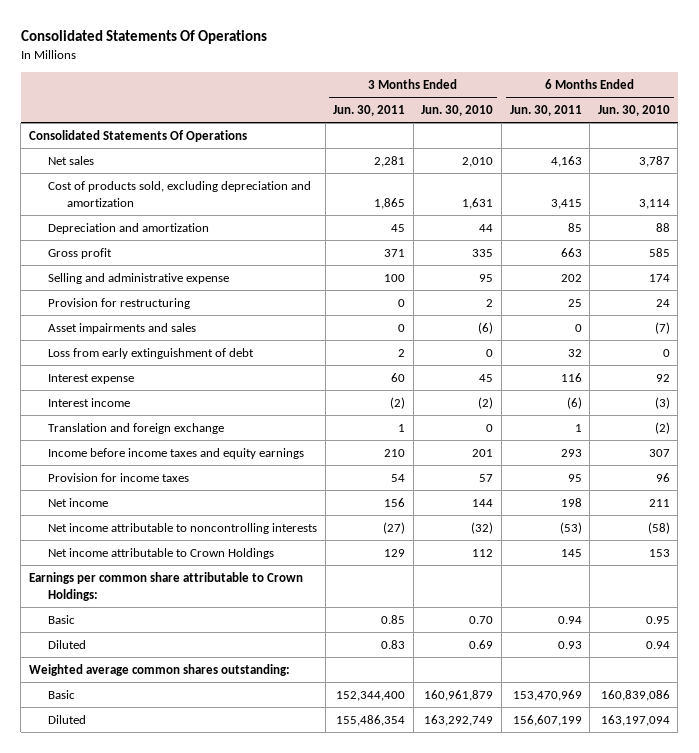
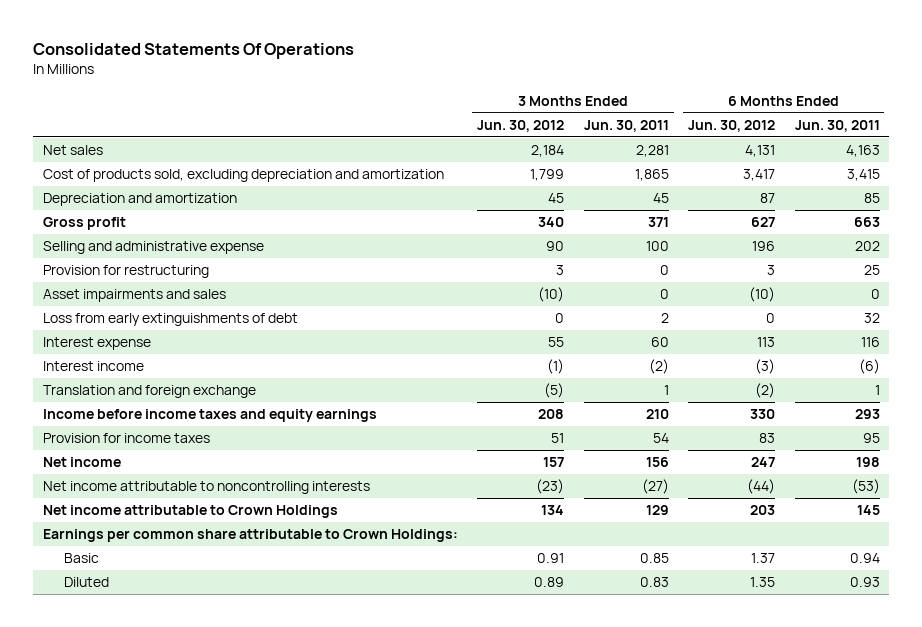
[421,105,494,117] Jun. 30, 2010 -> none
[597,105,670,117] Jun. 30, 2010 -> none
none -> [477,119,565,132] Jun. 30, 2012
none -> [688,119,776,132] Jun. 30, 2012
[28,129,247,142] Consolidated Statements Of Operations -> none
[48,347,255,359] Loss from early extinguishment of debt -> [42,313,298,327] Loss from early extinguishments of debt
[28,663,290,676] Weighted average common shares outstanding: -> none
[48,689,76,699] Basic -> none
[48,714,87,724] Diluted -> none

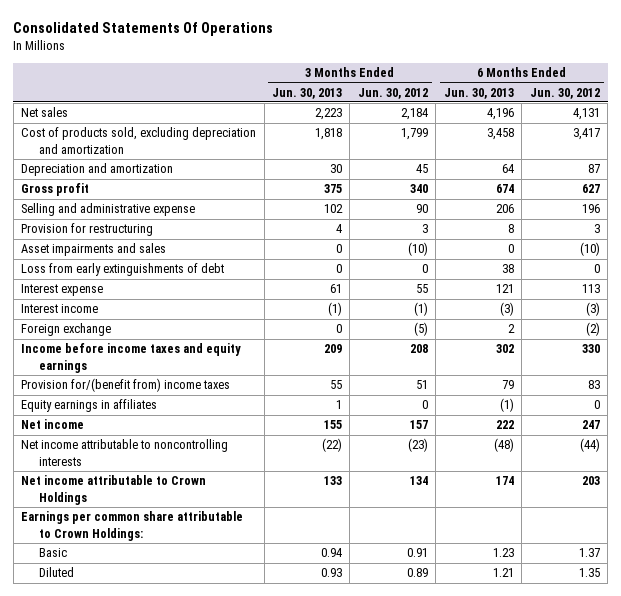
[583,119,669,132] Jun. 30, 2011 -> none
[794,119,880,132] Jun. 30, 2011 -> none
none -> [271,87,342,99] Jun. 30, 2013
none -> [443,87,514,99] Jun. 30, 2013
[42,385,256,399] Translation and foreign exchange -> [21,323,112,337] Foreign exchange
[42,433,210,444] Provision for income taxes -> [21,378,231,393] Provision for/(benefit from) income taxes
none -> [21,399,158,413] Equity earnings in affiliates

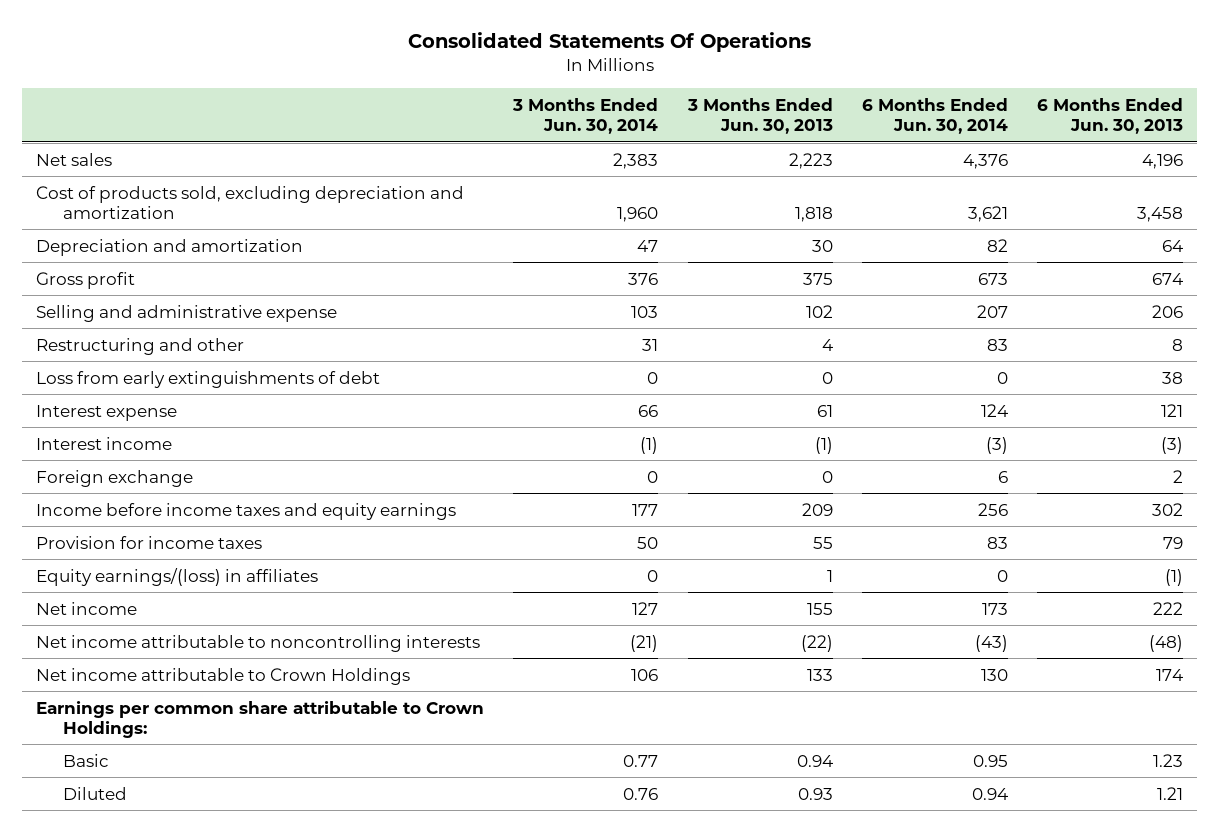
[357,87,428,99] Jun. 30, 2012 -> none
[529,87,600,99] Jun. 30, 2012 -> none
none -> [512,97,659,134] 3 Months Ended Jun. 30, 2014
none -> [861,97,1008,134] 6 Months Ended Jun. 30, 2014
[21,223,154,237] Provision for restructuring -> none
[21,243,167,257] Asset impairments and sales -> none
none -> [36,337,245,355] Restructuring and other
[21,378,231,393] Provision for/(benefit from) income taxes -> [36,535,263,549] Provision for income taxes
[21,399,158,413] Equity earnings in affiliates -> [36,567,319,586] Equity earnings/(loss) in affiliates

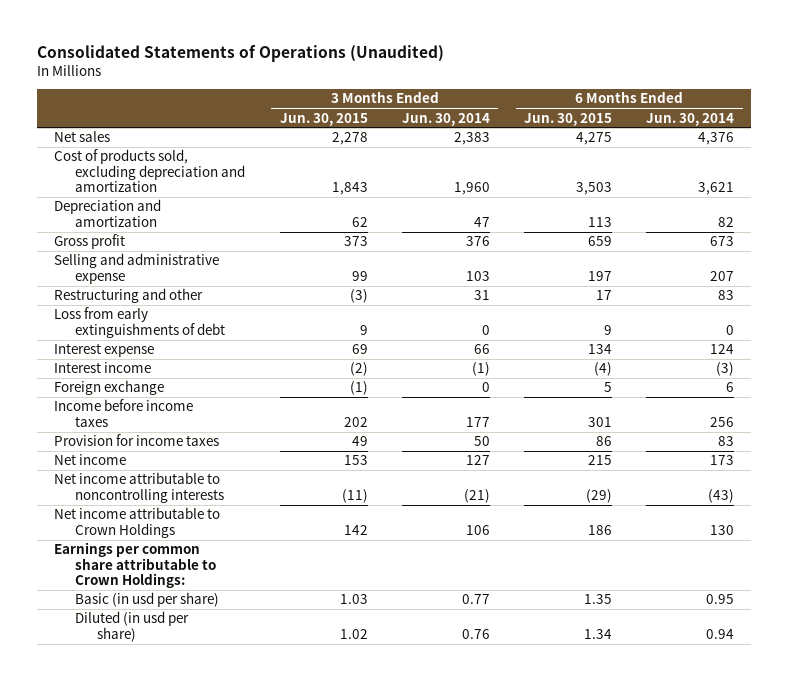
[407,32,811,53] Consolidated Statements Of Operations -> [37,44,445,62] Consolidated Statements of Operations (Unaudited)
[686,97,833,134] 3 Months Ended Jun. 30, 2013 -> none
[1036,97,1183,134] 6 Months Ended Jun. 30, 2013 -> none
none -> [279,112,368,126] Jun. 30, 2015
none -> [524,112,613,126] Jun. 30, 2015
[36,502,457,520] Income before income taxes and equity earnings -> [54,399,194,427] Income before income taxes
[36,567,319,586] Equity earnings/(loss) in affiliates -> none
[63,753,110,767] Basic -> [75,592,220,608] Basic (in usd per share)
[63,786,128,800] Diluted -> [75,611,190,642] Diluted (in usd per share)

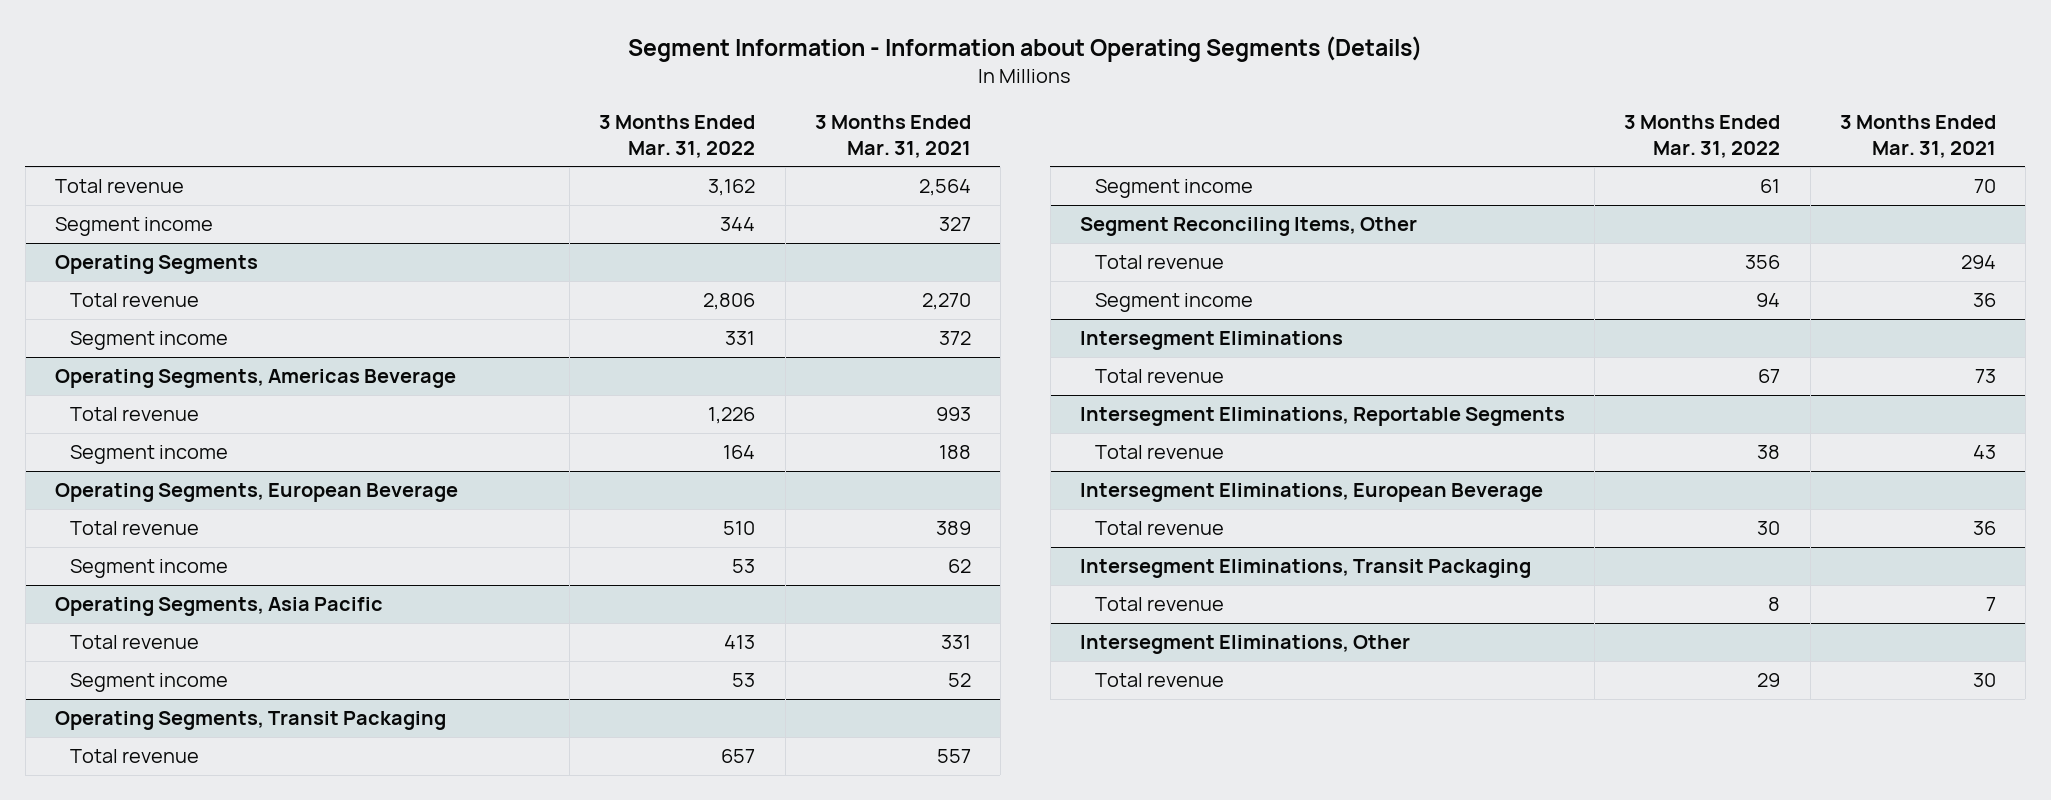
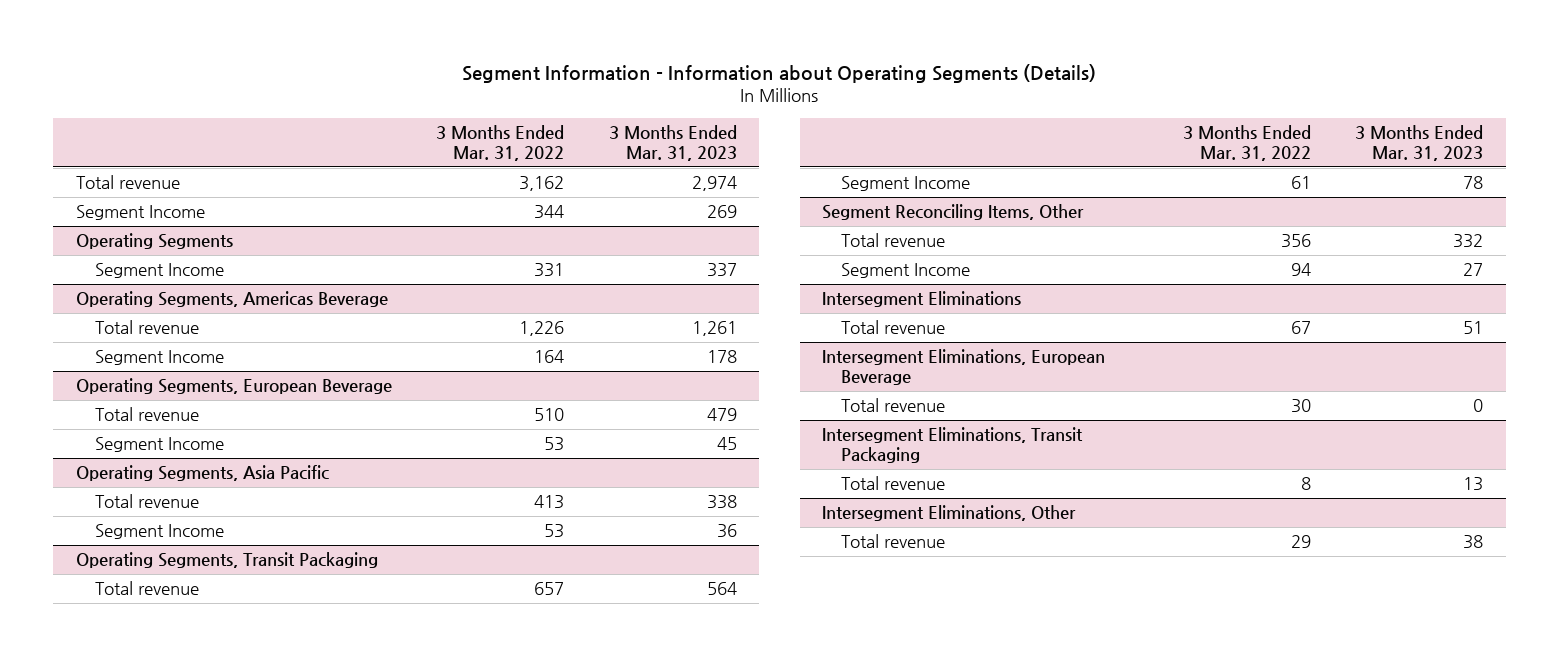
[814,115,971,158] 3 Months Ended Mar. 31, 2021 -> none
none -> [608,125,737,161] 3 Months Ended Mar. 31, 2023
[55,217,214,237] Segment income -> [75,205,205,221] Segment Income
[69,293,199,308] Total revenue -> none
[69,331,228,351] Segment income -> [94,263,224,279] Segment Income
[69,445,228,465] Segment income -> [94,350,224,366] Segment Income
[69,559,228,579] Segment income -> [94,437,224,453] Segment Income
[69,673,228,693] Segment income -> [94,524,224,540] Segment Income
[1094,179,1253,199] Segment income -> [841,176,971,192] Segment Income
[1094,293,1253,313] Segment income -> [841,263,971,279] Segment Income
[1080,407,1566,427] Intersegment Eliminations, Reportable Segments -> none
[1094,445,1224,460] Total revenue -> none

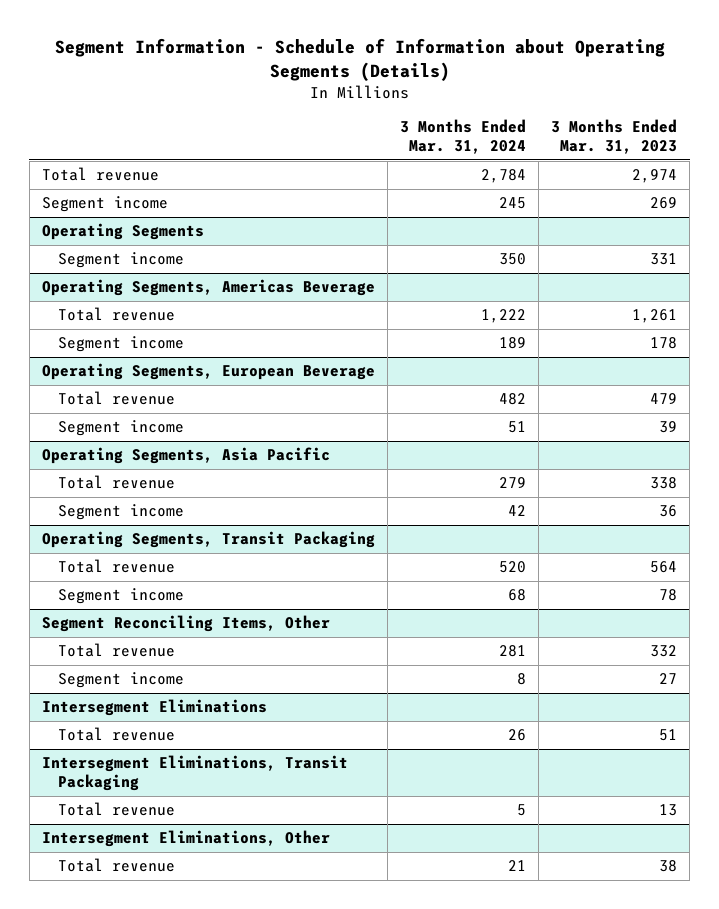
[462,63,1097,83] Segment Information - Information about Operating Segments (Details) -> [54,38,665,82] Segment Information - Schedule of Information about Operating Segments (Details)
[436,125,565,161] 3 Months Ended Mar. 31, 2022 -> none
none -> [400,119,527,155] 3 Months Ended Mar. 31, 2024
[75,205,205,221] Segment Income -> [41,196,168,213] Segment income
[94,263,224,279] Segment Income -> [57,252,184,269] Segment income
[706,263,737,278] 337 -> [650,253,678,266] 331
[94,350,224,366] Segment Income -> [57,336,184,353] Segment income
[94,437,224,453] Segment Income -> [57,420,184,437] Segment income
[716,437,737,451] 45 -> [659,421,678,434] 39
[94,524,224,540] Segment Income -> [57,504,184,521] Segment income
[841,176,971,192] Segment Income -> [57,588,184,605] Segment income
[841,263,971,279] Segment Income -> [57,672,184,689] Segment income
[822,349,1106,386] Intersegment Eliminations, European Beverage -> none
[841,398,946,413] Total revenue -> none

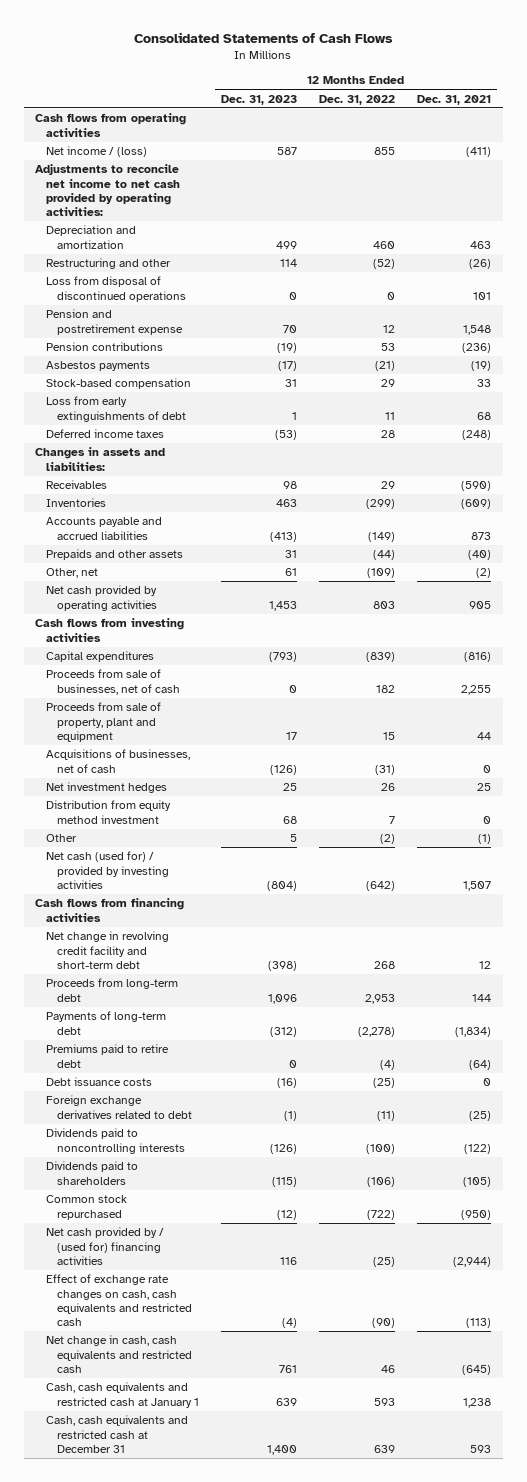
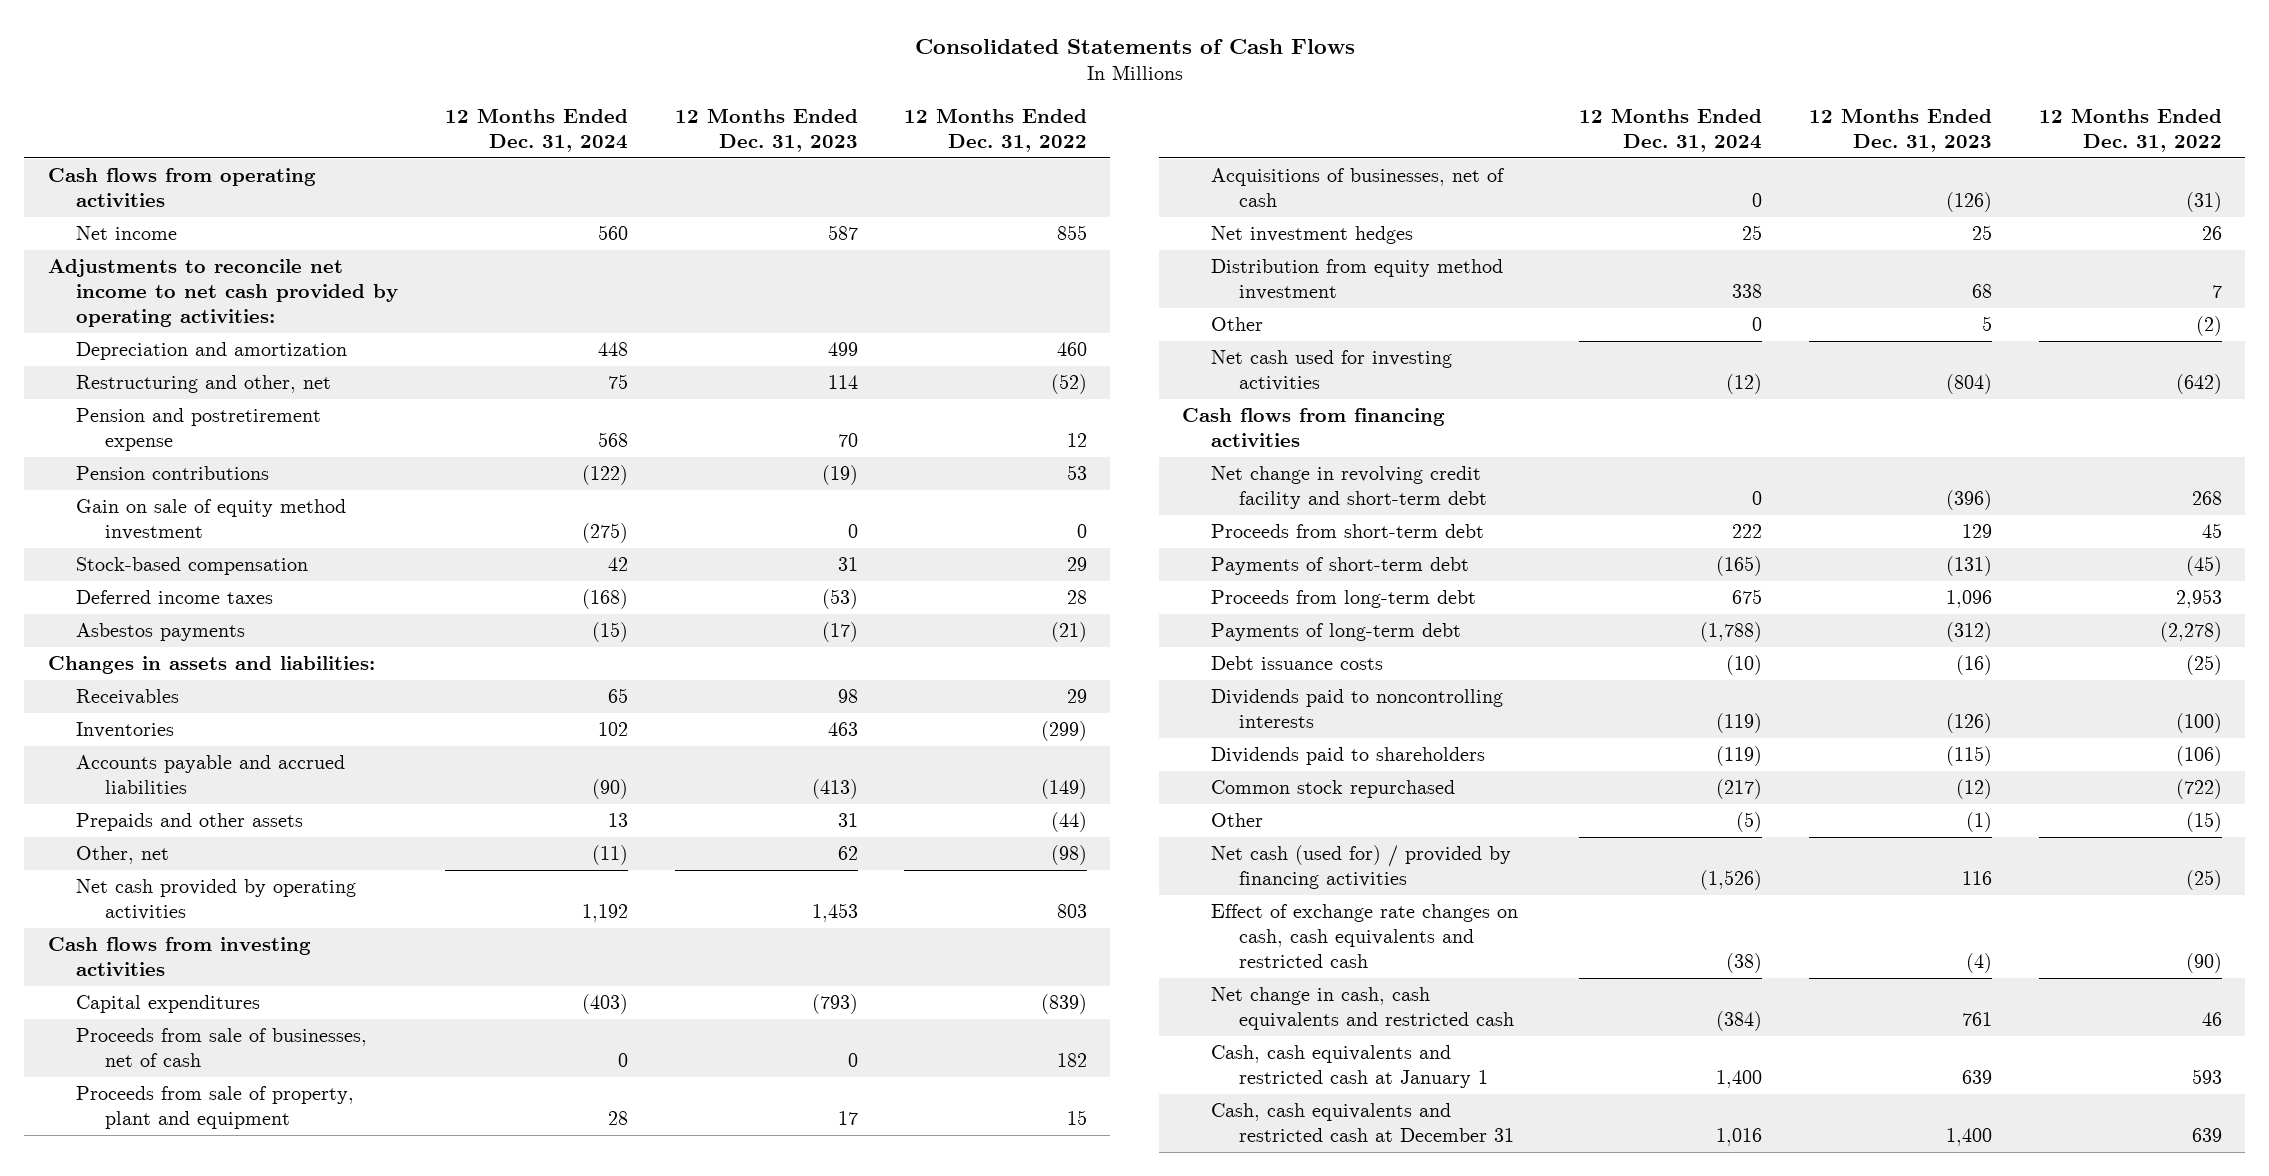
[417,94,492,105] Dec. 31, 2021 -> none
none -> [444,107,628,152] 12 Months Ended Dec. 31, 2024
[46,146,148,158] Net income / (loss) -> [76,226,178,241] Net income
[46,276,186,302] Loss from disposal of discontinued operations -> none
[46,258,172,270] Restructuring and other -> [76,375,332,394] Restructuring and other, net
none -> [76,499,347,541] Gain on sale of equity method investment
[46,396,186,422] Loss from early extinguishments of debt -> none
[46,361,151,372] Asbestos payments -> [76,623,246,642] Asbestos payments
[284,568,297,577] 61 -> [837,846,858,861] 62
[367,568,396,579] (109) -> [1051,845,1088,866] (98)
[46,851,169,889] Net cash (used for) / provided by investing activities -> [1210,350,1452,392] Net cash used for investing activities
[267,960,297,971] (398) -> [1945,490,1992,511] (396)
none -> [1210,524,1484,539] Proceeds from short-term debt
none -> [1210,557,1469,576] Payments of short-term debt
[46,1044,170,1068] Premiums paid to retire debt -> none
[46,1095,192,1119] Foreign exchange derivatives related to debt -> none
none -> [1210,813,1263,828] Other
[46,1227,165,1265] Net cash provided by / (used for) financing activities -> [1210,845,1511,890] Net cash (used for) / provided by financing activities

